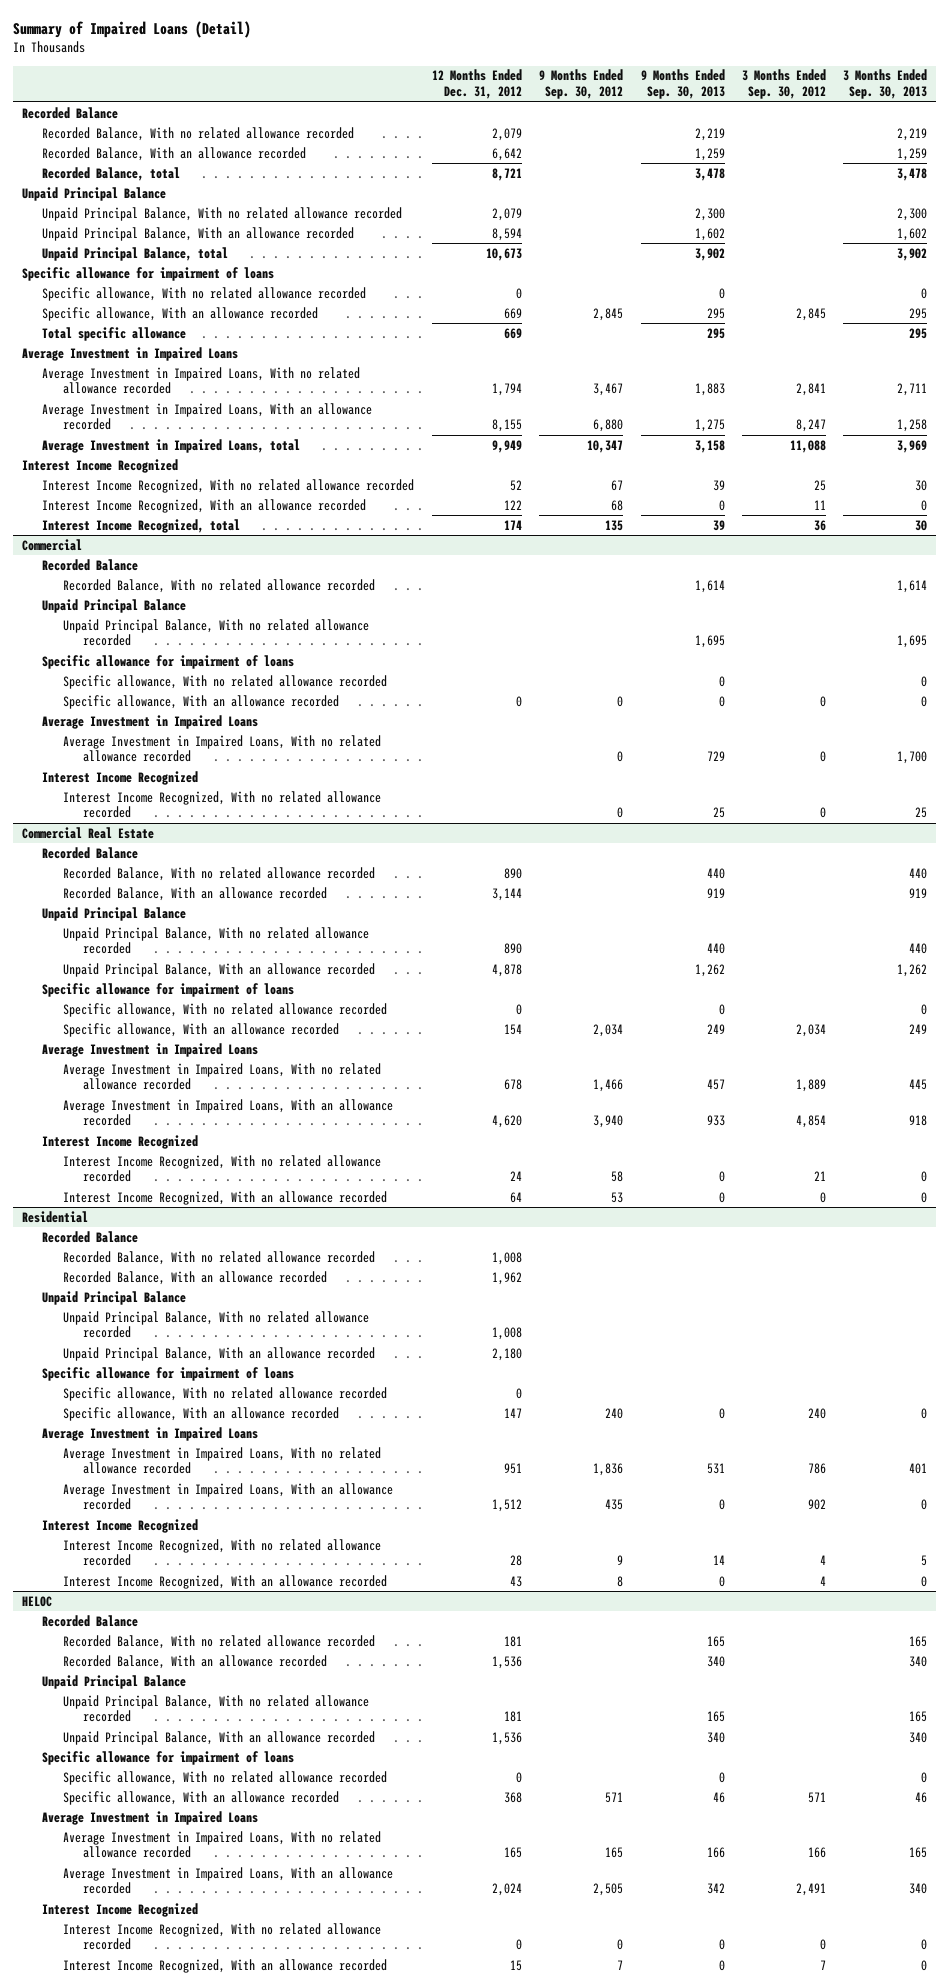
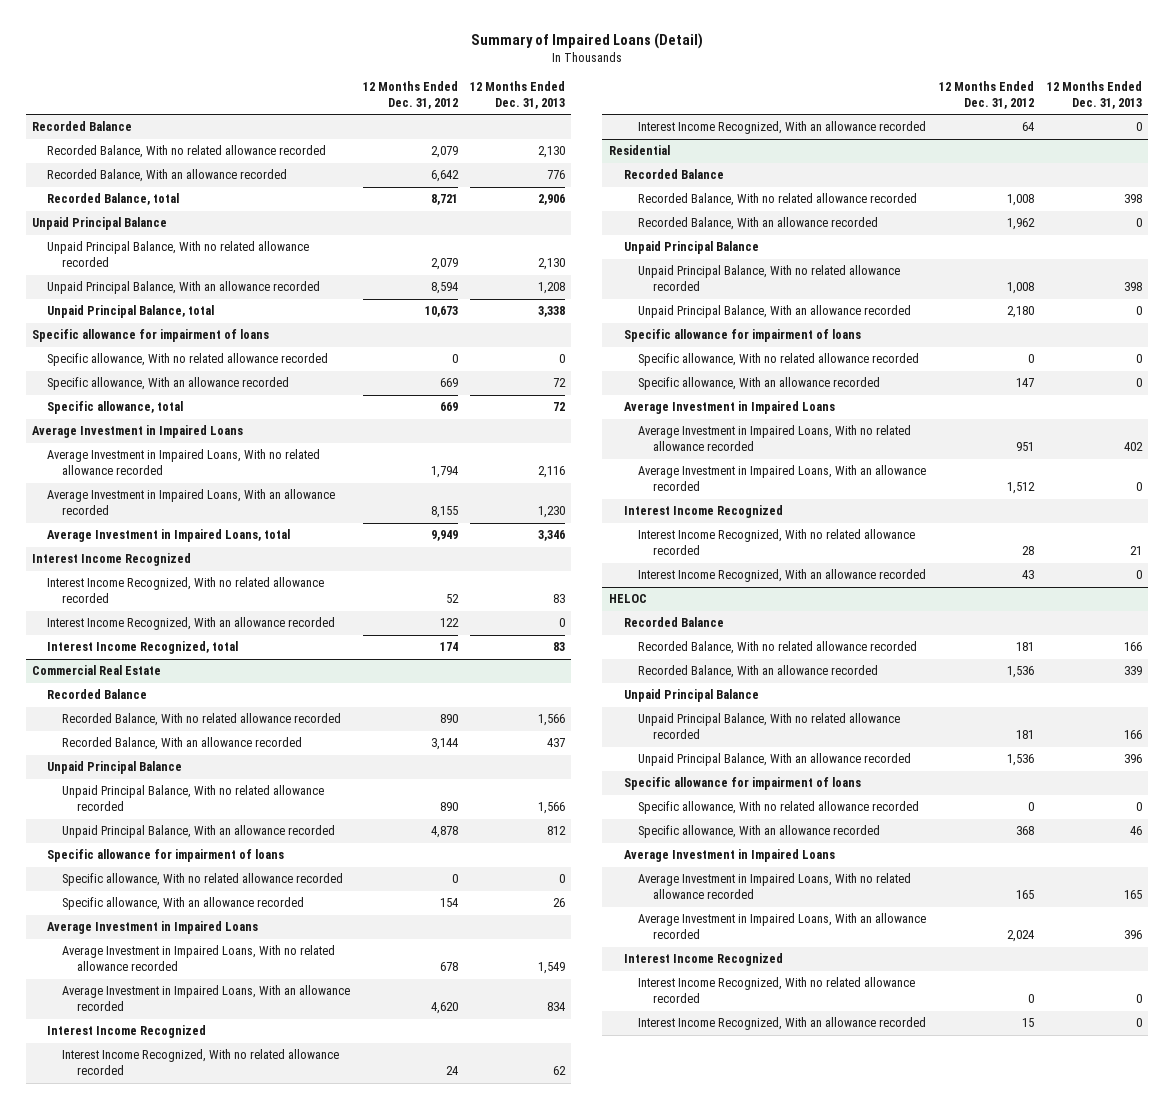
[539,69,624,100] 9 Months Ended Sep. 30, 2012 -> none
[640,69,725,100] 9 Months Ended Sep. 30, 2013 -> none
[742,69,827,100] 3 Months Ended Sep. 30, 2012 -> none
[843,69,928,100] 3 Months Ended Sep. 30, 2013 -> none
none -> [470,80,566,109] 12 Months Ended Dec. 31, 2013
[42,326,187,341] Total specific allowance -> [47,401,184,415] Specific allowance, total
[21,538,82,551] Commercial -> none
[42,558,139,571] Recorded Balance -> none
[62,578,375,593] Recorded Balance, With no related allowance recorded -> none
[42,598,187,613] Unpaid Principal Balance -> none
[62,618,369,647] Unpaid Principal Balance, With no related allowance recorded -> none
[42,654,295,669] Specific allowance for impairment of loans -> none
[62,674,387,689] Specific allowance, With no related allowance recorded -> none
[62,694,339,709] Specific allowance, With an allowance recorded -> none
[42,714,259,729] Average Investment in Impaired Loans -> none
[62,734,381,763] Average Investment in Impaired Loans, With no related allowance recorded -> none
[42,770,199,785] Interest Income Recognized -> none
[62,790,381,819] Interest Income Recognized, With no related allowance recorded -> none

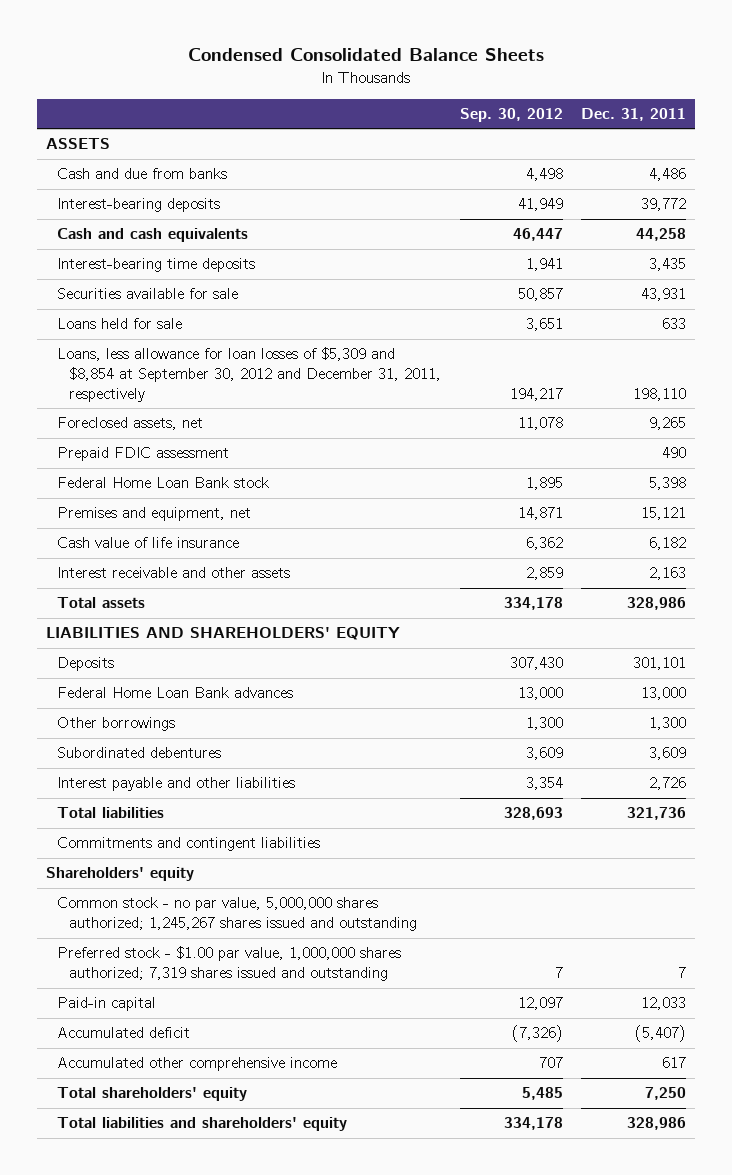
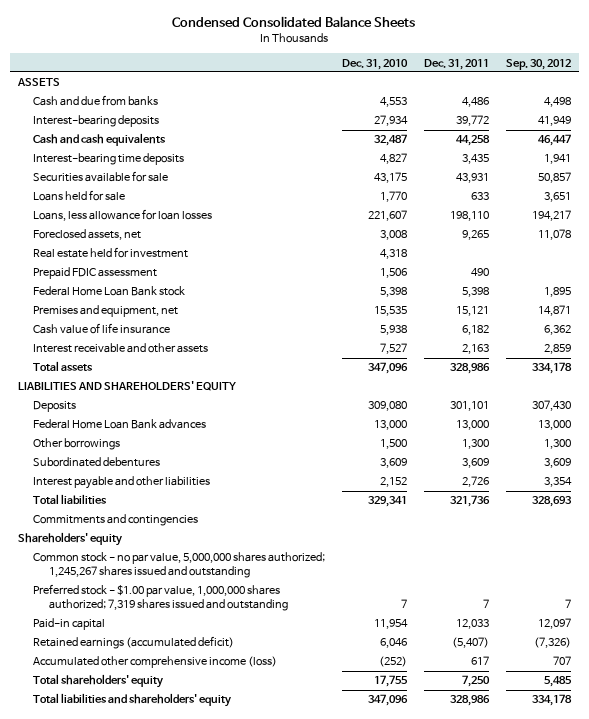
none -> [342,58,409,70] Dec. 31, 2010
[57,347,442,403] Loans, less allowance for loan losses of $5,309 and $8,854 at September 30, 2012 and December 31, 2011, respectively -> [33,209,213,222] Loans, less allowance for loan losses
none -> [33,247,189,259] Real estate held for investment
[57,837,321,852] Commitments and contingent liabilities -> [33,514,199,527] Commitments and contingencies
[57,1027,191,1039] Accumulated deficit -> [33,636,235,650] Retained earnings (accumulated deficit)
[57,1057,338,1072] Accumulated other comprehensive income -> [33,656,278,669] Accumulated other comprehensive income (loss)

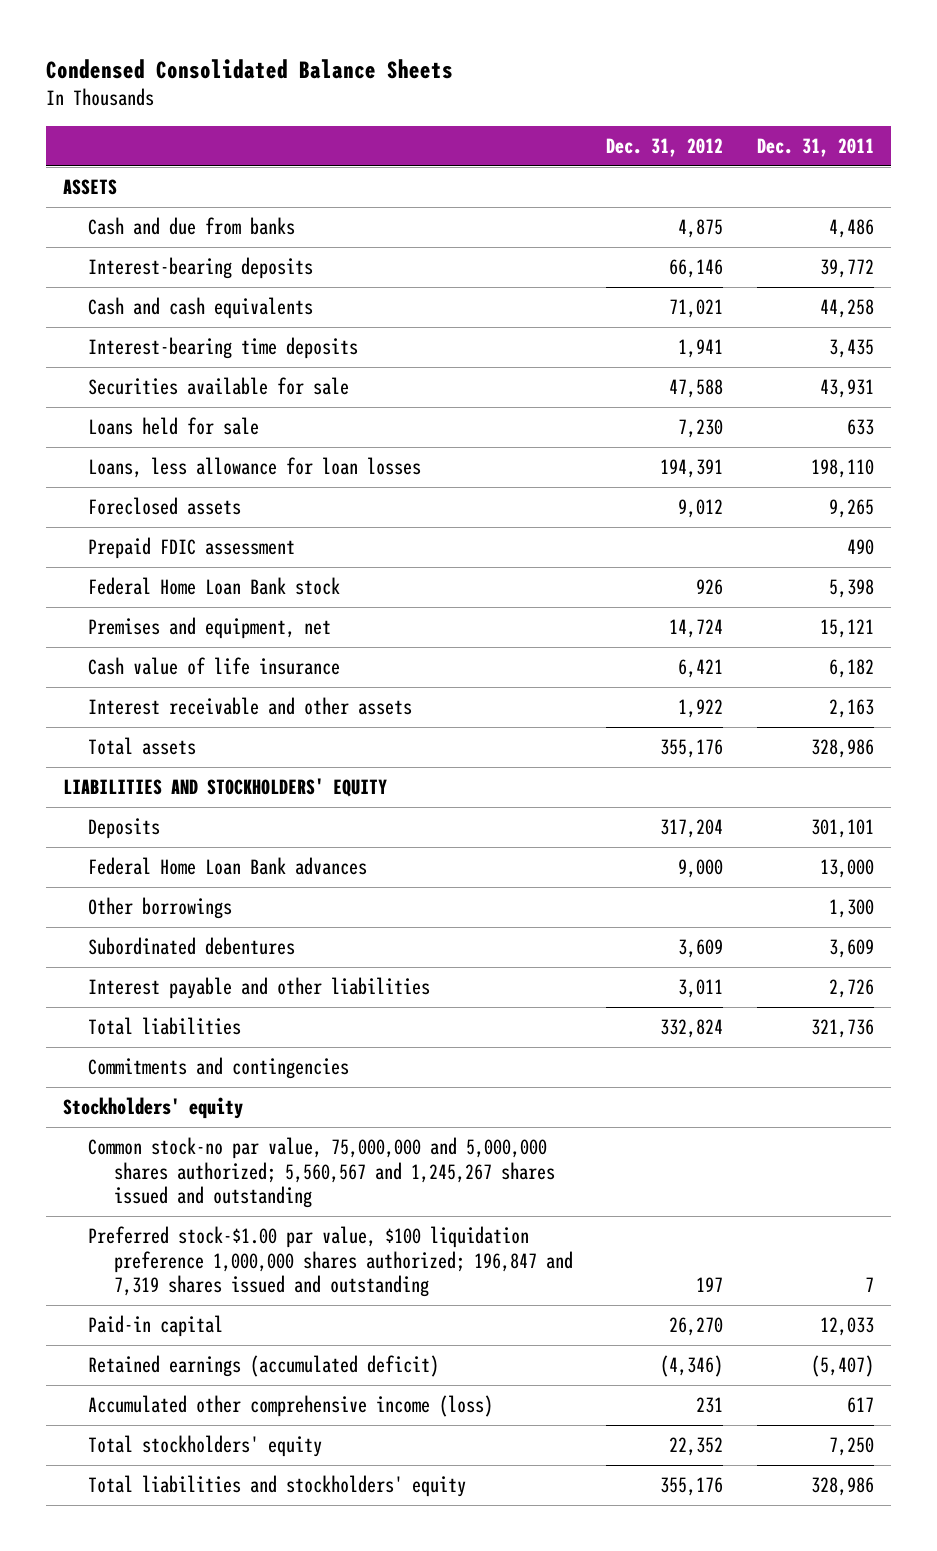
[342,58,409,70] Dec. 31, 2010 -> none
[505,58,571,70] Sep. 30, 2012 -> none
none -> [606,137,724,157] Dec. 31, 2012
[33,247,189,259] Real estate held for investment -> none
[33,229,142,241] Foreclosed assets, net -> [88,497,242,516] Foreclosed assets
[18,381,237,392] LIABILITIES AND SHAREHOLDERS' EQUITY -> [63,778,388,798] LIABILITIES AND STOCKHOLDERS' EQUITY
[18,532,123,547] Shareholders' equity -> [63,1097,244,1120] Stockholders' equity
[33,552,326,579] Common stock - no par value, 5,000,000 shares authorized; 1,245,267 shares issued and outstanding -> [88,1137,555,1209] Common stock-no par value, 75,000,000 and 5,000,000 shares authorized; 5,560,567 and 1,245,267 shares issued and outstanding
[33,584,288,612] Preferred stock - $1.00 par value, 1,000,000 shares authorized; 7,319 shares issued and outstanding -> [88,1226,573,1298] Preferred stock-$1.00 par value, $100 liquidation preference 1,000,000 shares authorized; 196,847 and 7,319 shares issued and outstanding
[33,674,164,689] Total shareholders' equity -> [88,1435,323,1458] Total stockholders' equity
[33,693,232,708] Total liabilities and shareholders' equity -> [88,1475,467,1498] Total liabilities and stockholders' equity

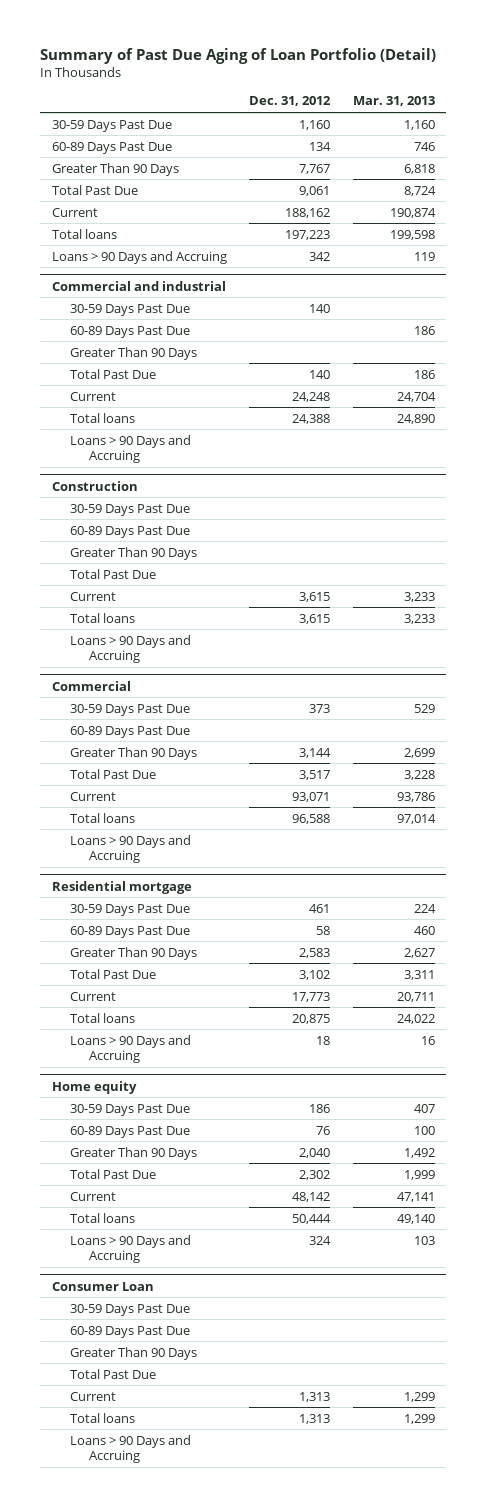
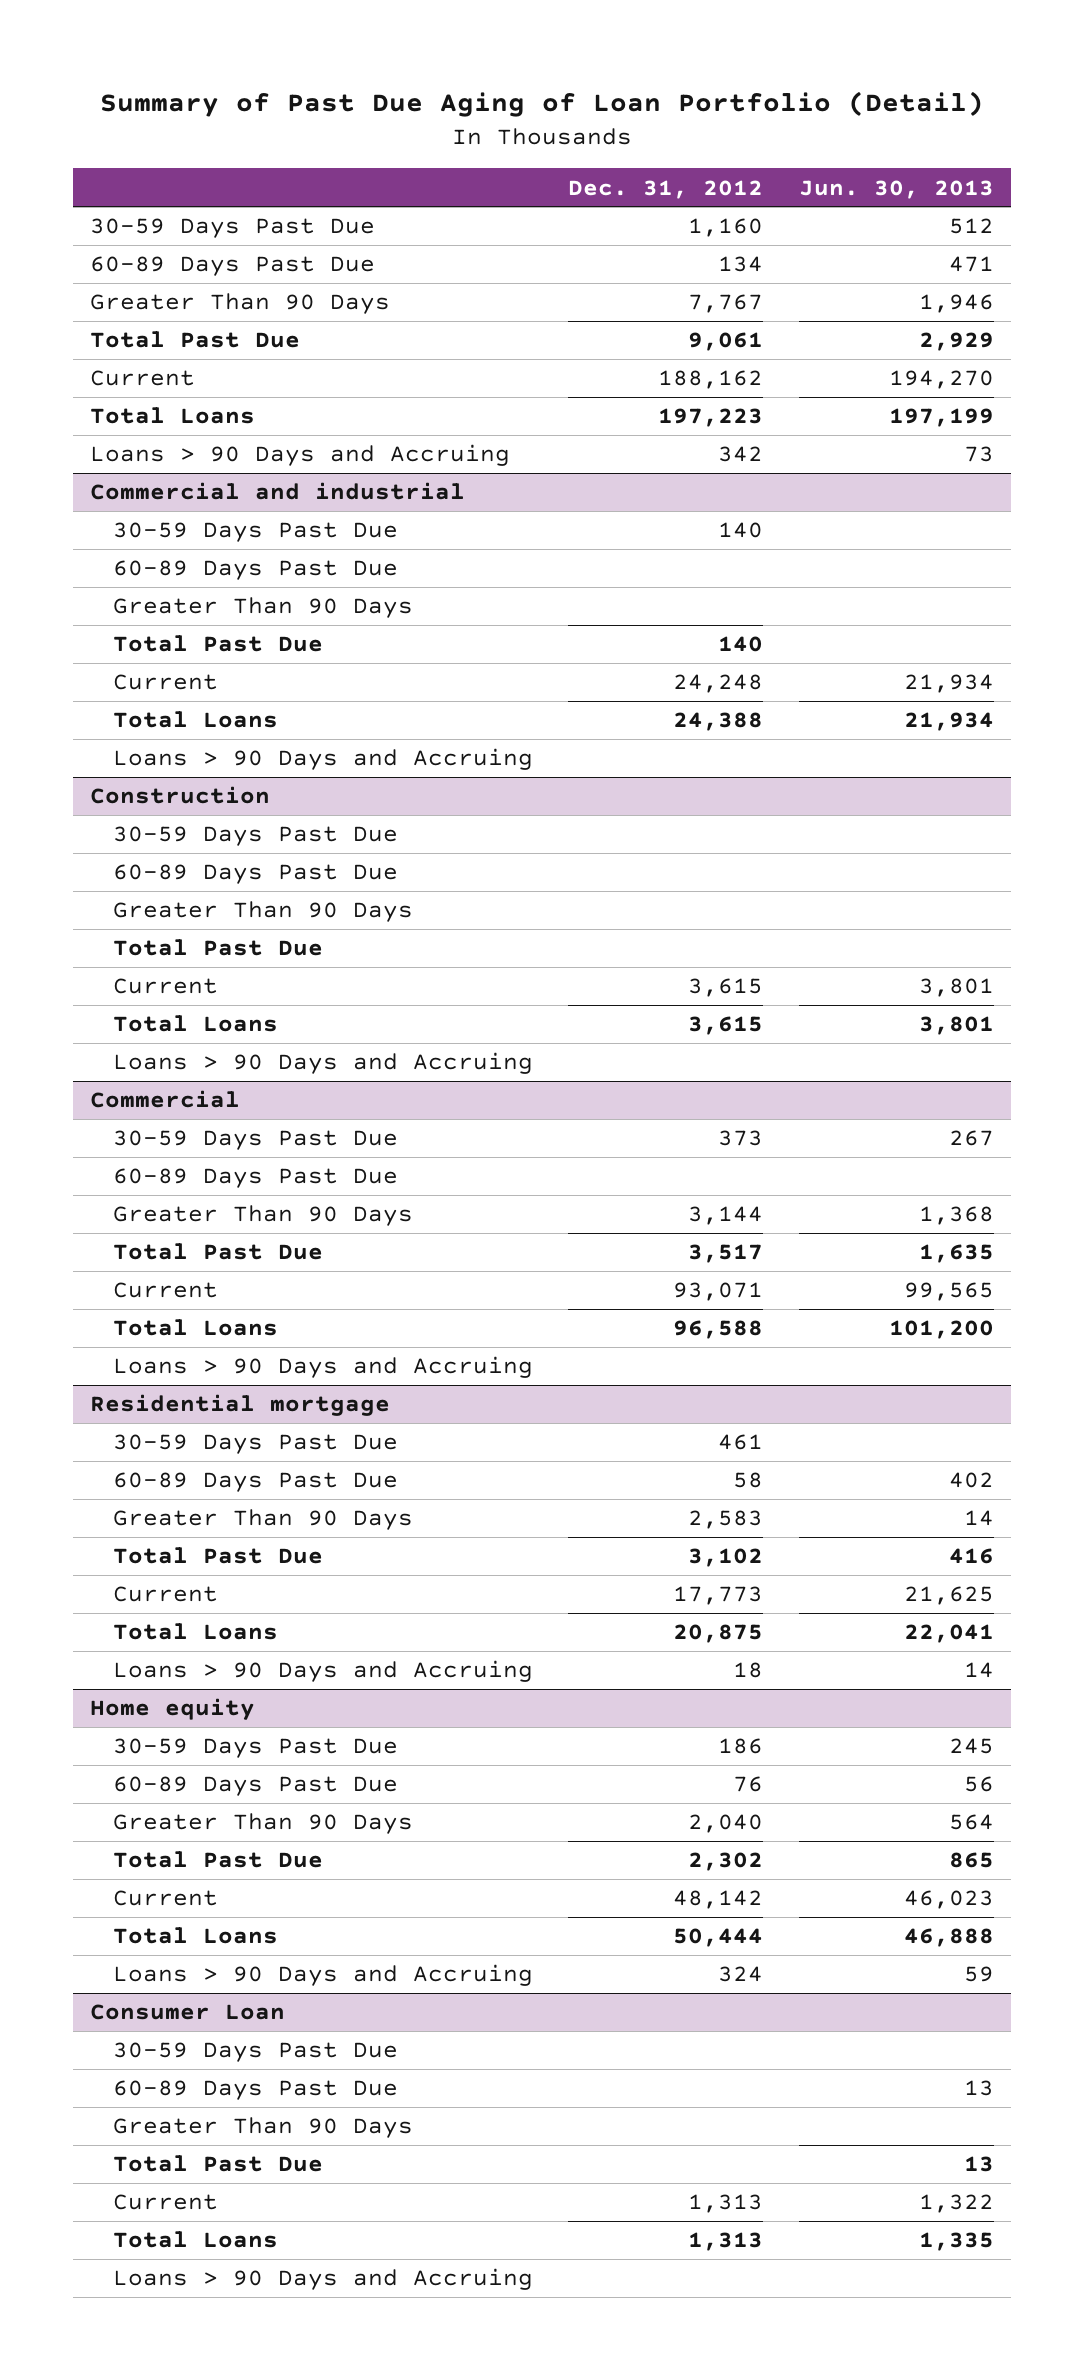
[352,96,435,107] Mar. 31, 2013 -> none
none -> [798,179,994,199] Jun. 30, 2013
[51,228,117,239] Total loans -> [90,407,256,425] Total Loans
[70,412,136,423] Total loans -> [113,711,279,729] Total Loans
[70,612,136,623] Total loans -> [113,1015,279,1033] Total Loans
[70,812,136,823] Total loans -> [113,1319,279,1337] Total Loans
[70,1012,136,1023] Total loans -> [113,1623,279,1641] Total Loans
[70,1212,136,1223] Total loans -> [113,1927,279,1945] Total Loans
[70,1412,136,1423] Total loans -> [113,2231,279,2249] Total Loans

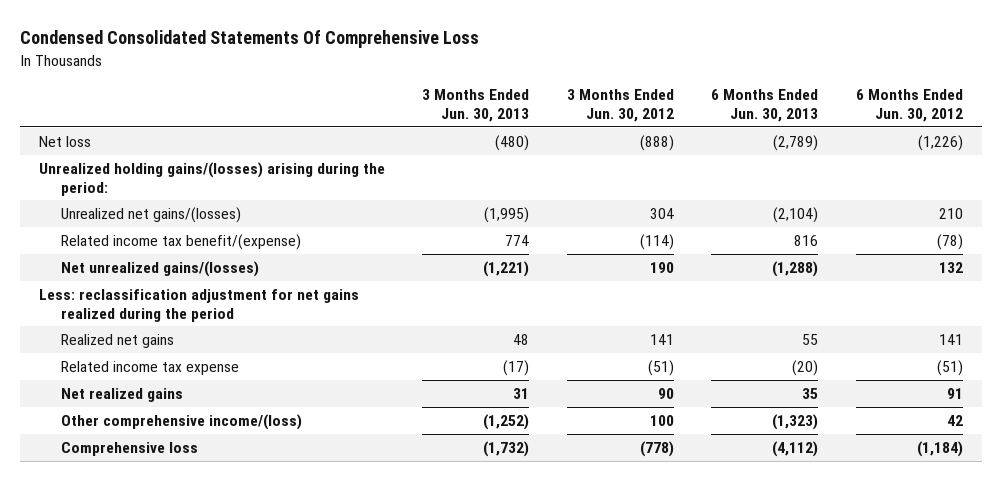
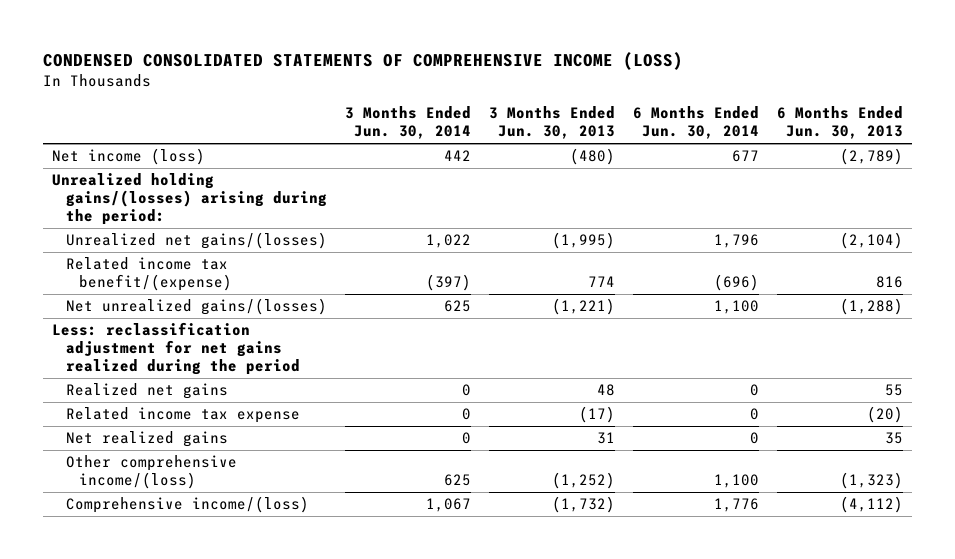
[20,30,480,49] Condensed Consolidated Statements Of Comprehensive Loss -> [42,52,683,71] CONDENSED CONSOLIDATED STATEMENTS OF COMPREHENSIVE INCOME (LOSS)
[566,89,674,122] 3 Months Ended Jun. 30, 2012 -> none
[855,89,963,122] 6 Months Ended Jun. 30, 2012 -> none
none -> [344,106,471,140] 3 Months Ended Jun. 30, 2014
none -> [632,106,759,140] 6 Months Ended Jun. 30, 2014
[38,135,91,147] Net loss -> [51,148,205,166] Net income (loss)
[61,441,199,456] Comprehensive loss -> [65,496,309,514] Comprehensive income/(loss)

